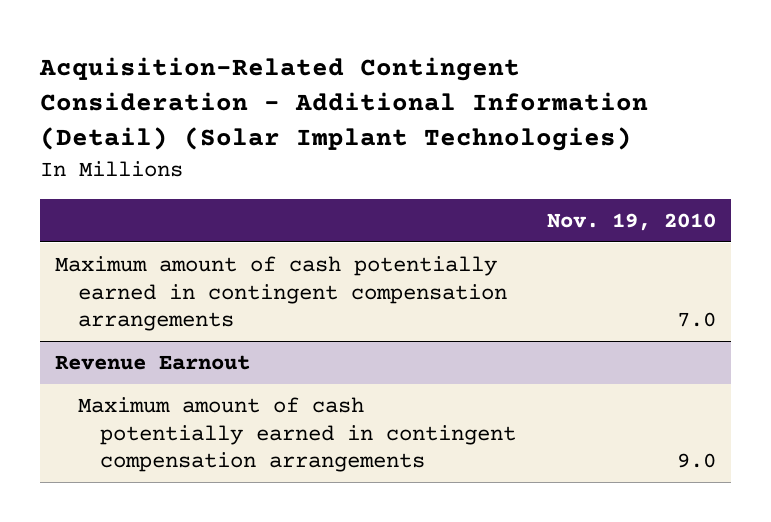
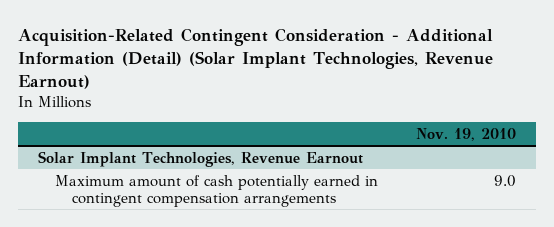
[38,56,648,152] Acquisition-Related Contingent Consideration - Additional Information (Detail) (Solar Implant Technologies) -> [18,28,494,90] Acquisition-Related Contingent Consideration - Additional Information (Detail) (Solar Implant Technologies, Revenue Earnout)
[54,256,507,331] Maximum amount of cash potentially earned in contingent compensation arrangements -> none
[54,355,250,371] Revenue Earnout -> none
none -> [37,150,363,167] Solar Implant Technologies, Revenue Earnout

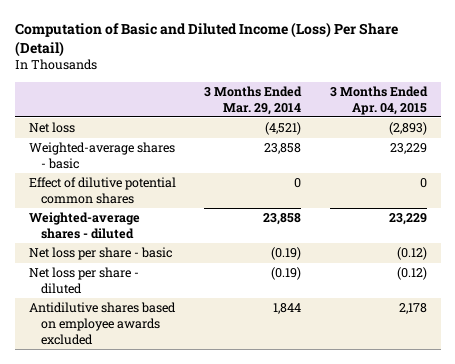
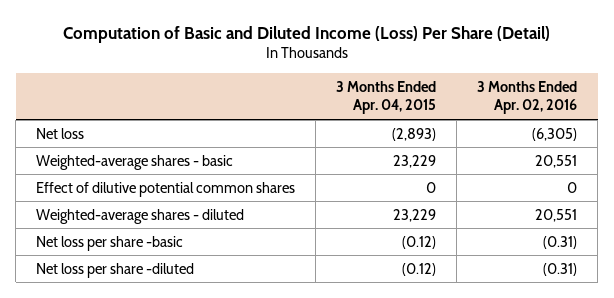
[204,85,303,115] 3 Months Ended Mar. 29, 2014 -> none
none -> [477,80,578,115] 3 Months Ended Apr. 02, 2016
[28,302,176,345] Antidilutive shares based on employee awards excluded -> none
[28,247,172,261] Net loss per share - basic -> [36,235,184,251] Net loss per share -basic
[28,267,139,294] Net loss per share - diluted -> [36,262,195,278] Net loss per share -diluted

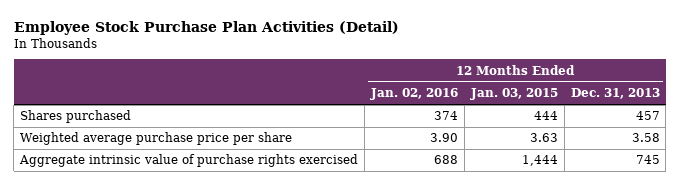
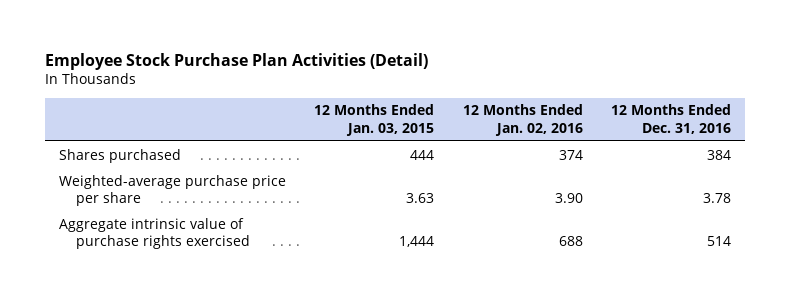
[570,88,660,100] Dec. 31, 2013 -> none
none -> [610,104,731,134] 12 Months Ended Dec. 31, 2016
[20,132,293,146] Weighted average purchase price per share -> [58,174,286,207] Weighted-average purchase price per share

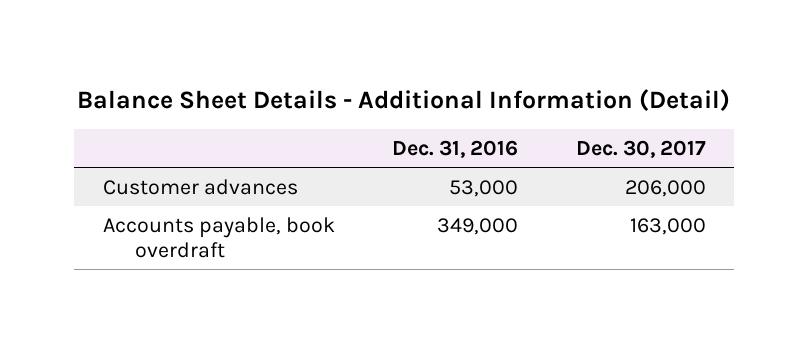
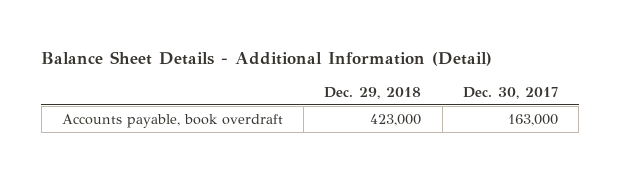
[392,140,519,159] Dec. 31, 2016 -> none
none -> [324,86,422,99] Dec. 29, 2018
[102,178,298,195] Customer advances -> none

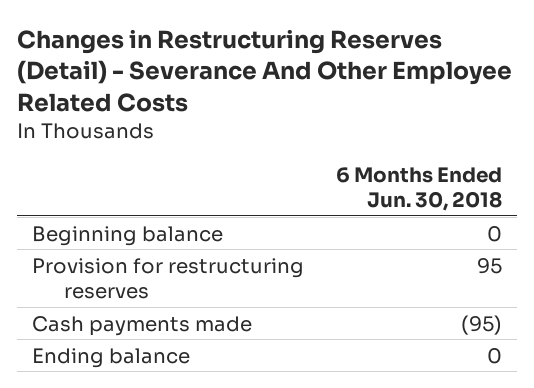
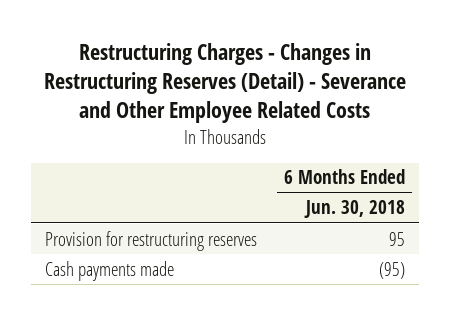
[16,29,512,112] Changes in Restructuring Reserves (Detail) - Severance And Other Employee Related Costs -> [43,42,406,124] Restructuring Charges - Changes in Restructuring Reserves (Detail) - Severance and Other Employee Related Costs
[32,225,224,246] Beginning balance -> none
[32,347,191,368] Ending balance -> none

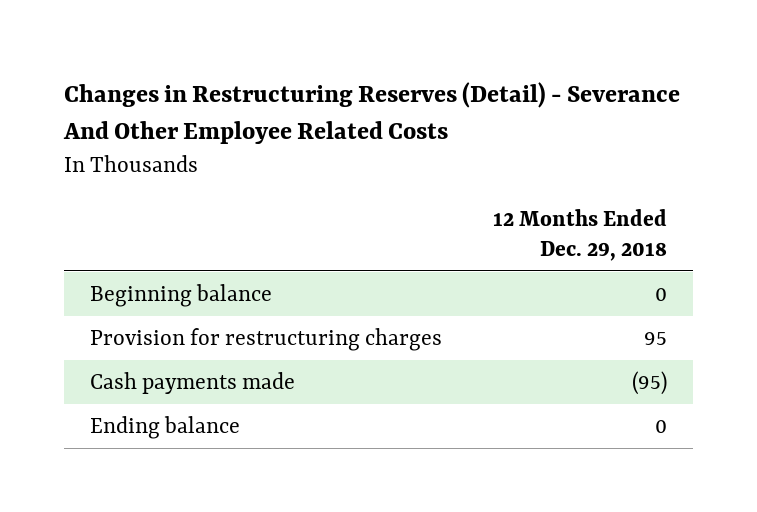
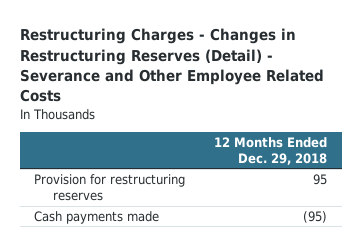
[62,81,680,145] Changes in Restructuring Reserves (Detail) - Severance And Other Employee Related Costs -> [20,28,325,103] Restructuring Charges - Changes in Restructuring Reserves (Detail) - Severance and Other Employee Related Costs
[89,284,272,308] Beginning balance -> none
[89,328,442,352] Provision for restructuring charges -> [34,173,186,202] Provision for restructuring reserves
[89,416,240,440] Ending balance -> none

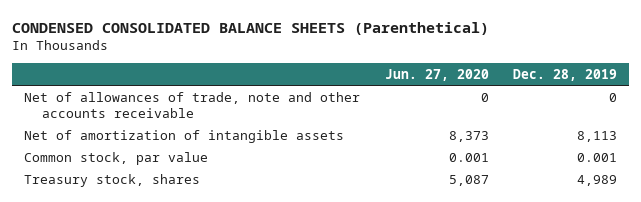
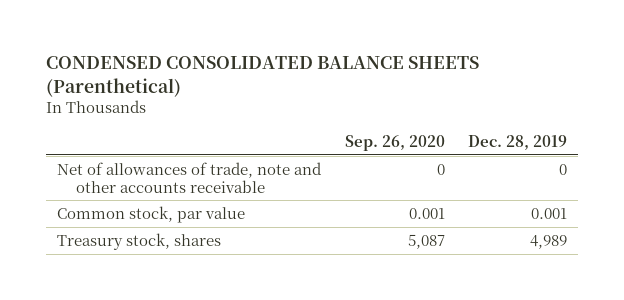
[384,69,489,82] Jun. 27, 2020 -> none
none -> [344,134,445,151] Sep. 26, 2020
[24,129,345,143] Net of amortization of intangible assets -> none

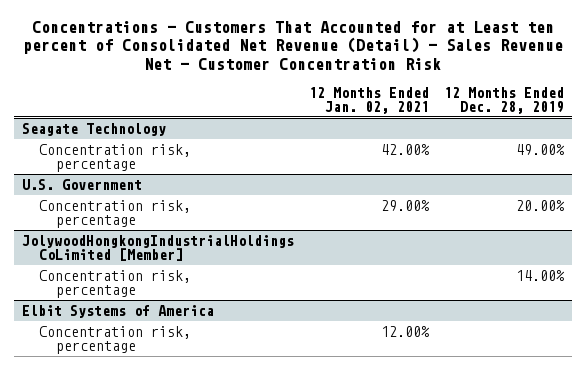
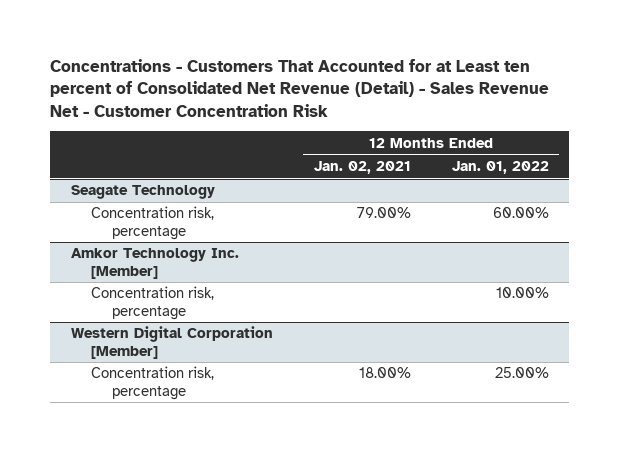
[444,86,565,114] 12 Months Ended Dec. 28, 2019 -> none
none -> [451,160,549,174] Jan. 01, 2022
[39,199,192,229] Concentration risk, percentage -> none
[21,234,294,262] JolywoodHongkongIndustrialHoldings CoLimited [Member] -> none
[381,143,431,155] 42.00% -> [356,207,411,219] 79.00%
[21,178,142,190] U.S. Government -> [70,248,239,279] Amkor Technology Inc. [Member]
[21,304,214,318] Elbit Systems of America -> [70,326,273,359] Western Digital Corporation [Member]
[381,325,431,337] 12.00% -> [358,367,411,379] 18.00%

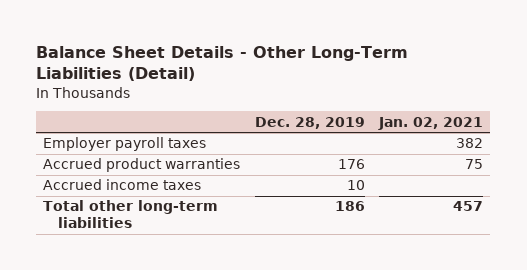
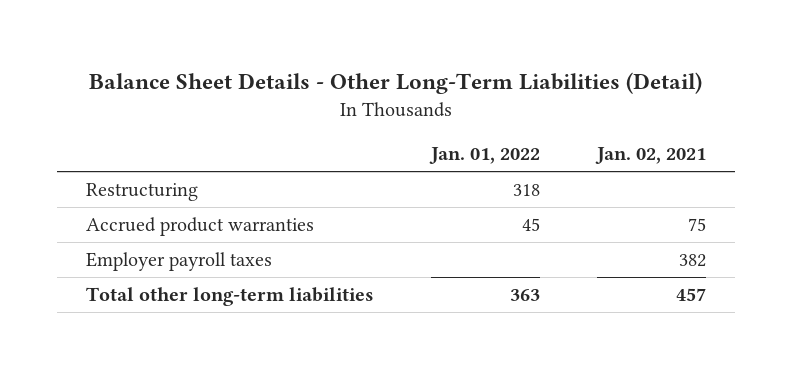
[254,116,365,129] Dec. 28, 2019 -> none
none -> [429,147,541,165] Jan. 01, 2022
none -> [85,183,198,202] Restructuring
[43,179,202,191] Accrued income taxes -> none
[43,137,207,152] Employer payroll taxes -> [85,252,272,272] Employer payroll taxes

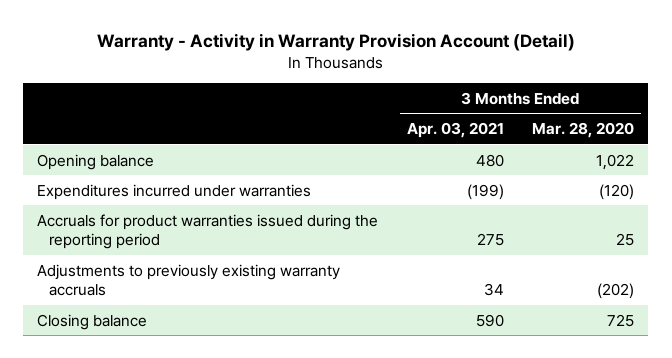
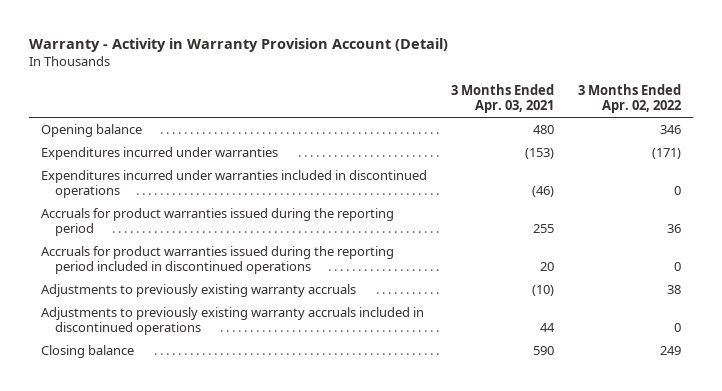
[532,122,635,139] Mar. 28, 2020 -> none
none -> [578,84,682,114] 3 Months Ended Apr. 02, 2022
[466,183,504,200] (199) -> [525,148,555,160] (153)
none -> [41,170,428,199] Expenditures incurred under warranties included in discontinued operations
[476,232,504,246] 275 -> [533,224,555,234] 255
none -> [41,246,395,275] Accruals for product warranties issued during the reporting period included in discontinued operations
[483,282,504,296] 34 -> [532,285,555,297] (10)
none -> [41,307,425,336] Adjustments to previously existing warranty accruals included in discontinued operations

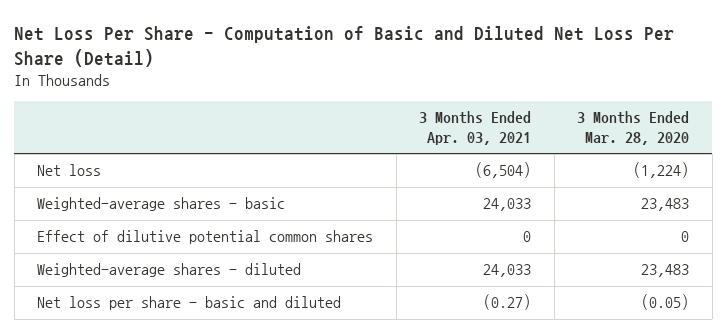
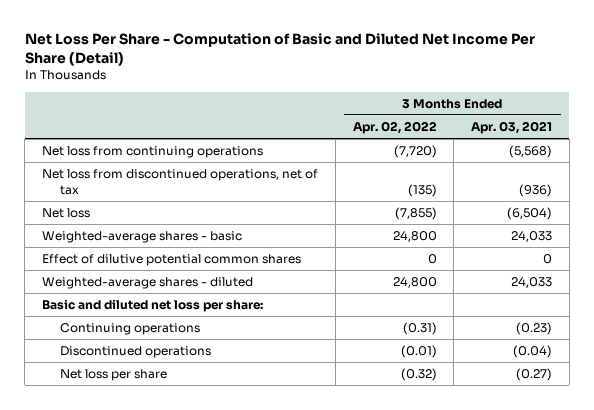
[14,25,675,67] Net Loss Per Share - Computation of Basic and Diluted Net Loss Per Share (Detail) -> [24,32,535,66] Net Loss Per Share - Computation of Basic and Diluted Net Income Per Share (Detail)
[577,111,690,146] 3 Months Ended Mar. 28, 2020 -> none
none -> [352,121,437,135] Apr. 02, 2022
none -> [42,146,264,159] Net loss from continuing operations
none -> [42,169,319,195] Net loss from discontinued operations, net of tax
none -> [42,299,264,313] Basic and diluted net loss per share:
none -> [60,323,201,336] Continuing operations
none -> [60,346,212,359] Discontinued operations
[37,296,342,311] Net loss per share - basic and diluted -> [60,369,168,382] Net loss per share

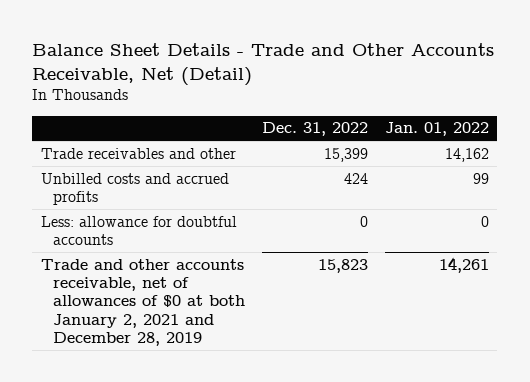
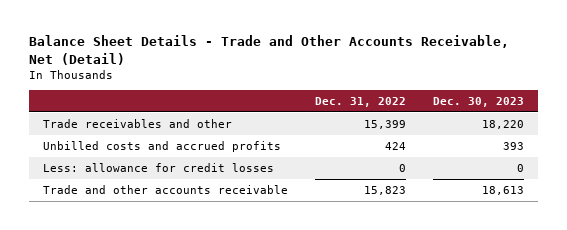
[384,122,489,137] Jan. 01, 2022 -> none
none -> [433,97,525,108] Dec. 30, 2023
[40,215,237,246] Less: allowance for doubtful accounts -> [42,162,274,172] Less: allowance for credit losses
[40,258,245,347] Trade and other accounts receivable, net of allowances of $0 at both January 2, 2021 and December 28, 2019 -> [42,184,288,194] Trade and other accounts receivable

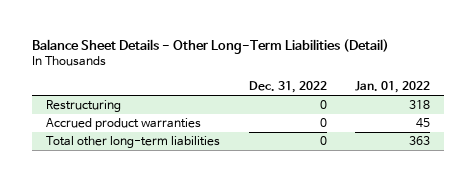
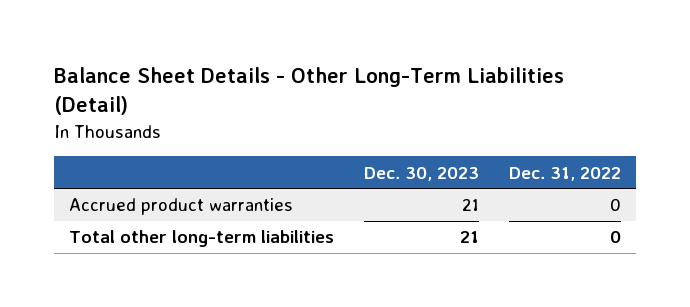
[355,80,431,93] Jan. 01, 2022 -> none
none -> [364,166,480,181] Dec. 30, 2023
[46,100,122,113] Restructuring -> none

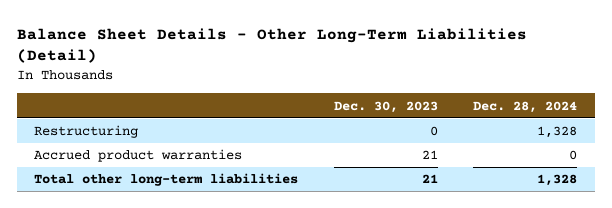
[508,166,621,181] Dec. 31, 2022 -> none
none -> [473,100,578,113] Dec. 28, 2024
none -> [34,125,139,139] Restructuring

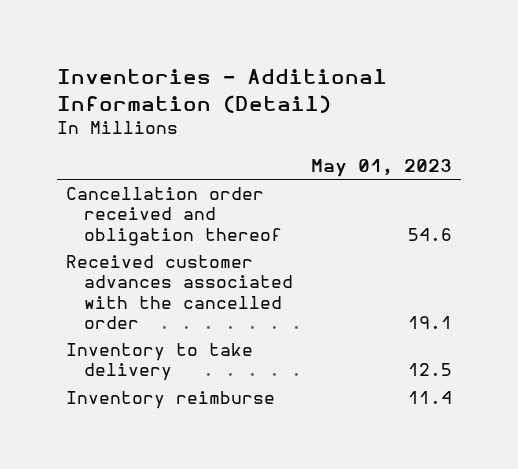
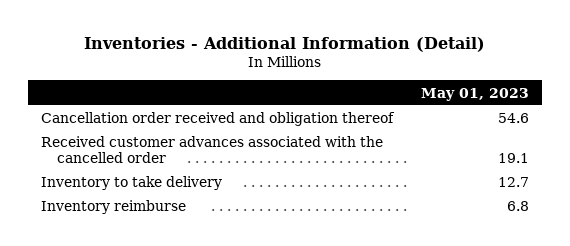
[408,363,453,377] 12.5 -> [497,177,529,188] 12.7
[408,391,453,405] 11.4 -> [506,201,529,212] 6.8

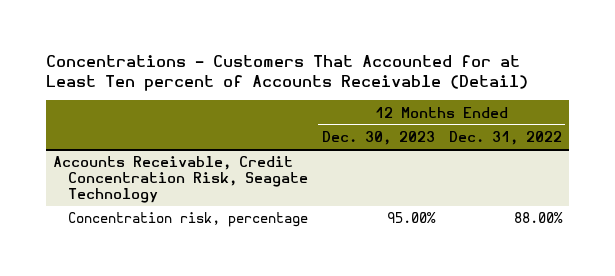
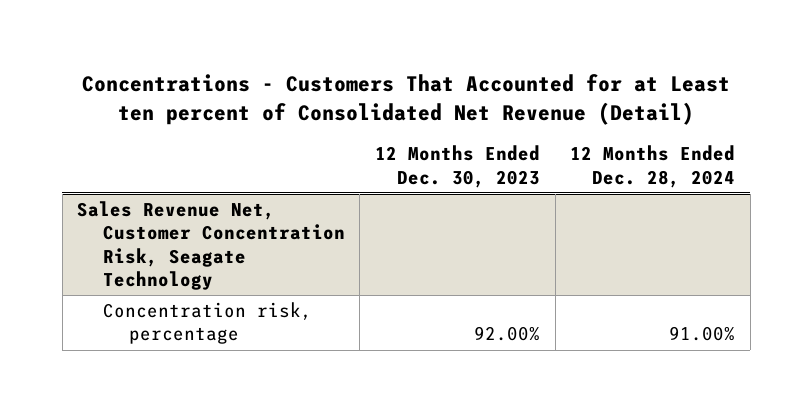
[45,54,528,92] Concentrations - Customers That Accounted for at Least Ten percent of Accounts Receivable (Detail) -> [82,74,731,125] Concentrations - Customers That Accounted for at Least ten percent of Consolidated Net Revenue (Detail)
[448,130,562,145] Dec. 31, 2022 -> none
none -> [570,145,736,188] 12 Months Ended Dec. 28, 2024
[52,156,308,203] Accounts Receivable, Credit Concentration Risk, Seagate Technology -> none
none -> [77,201,345,290] Sales Revenue Net, Customer Concentration Risk, Seagate Technology
[386,212,436,224] 95.00% -> [474,326,541,342] 92.00%

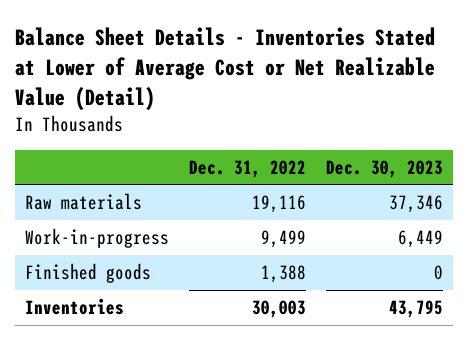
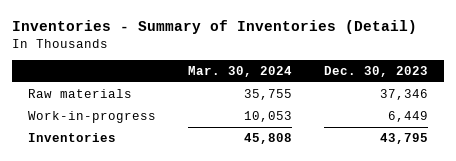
[15,27,436,111] Balance Sheet Details - Inventories Stated at Lower of Average Cost or Net Realizable Value (Detail) -> [11,20,417,35] Inventories - Summary of Inventories (Detail)
[189,159,307,178] Dec. 31, 2022 -> none
none -> [187,66,292,78] Mar. 30, 2024
[25,263,152,284] Finished goods -> none

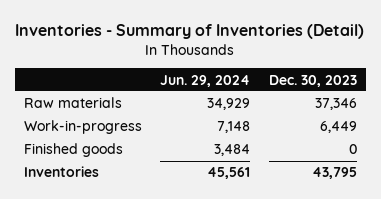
[187,66,292,78] Mar. 30, 2024 -> none
none -> [160,74,251,87] Jun. 29, 2024
none -> [23,143,123,158] Finished goods

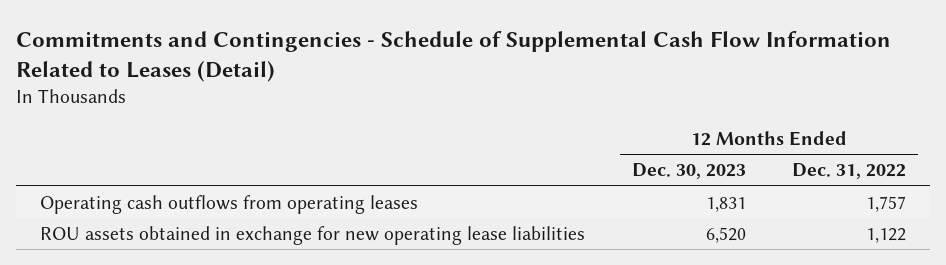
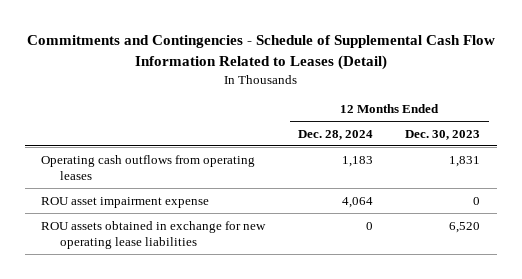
[792,163,907,180] Dec. 31, 2022 -> none
none -> [297,129,373,140] Dec. 28, 2024
none -> [41,196,210,208] ROU asset impairment expense

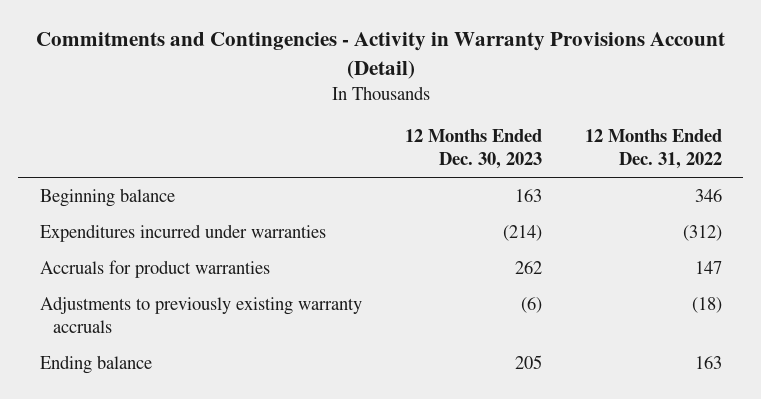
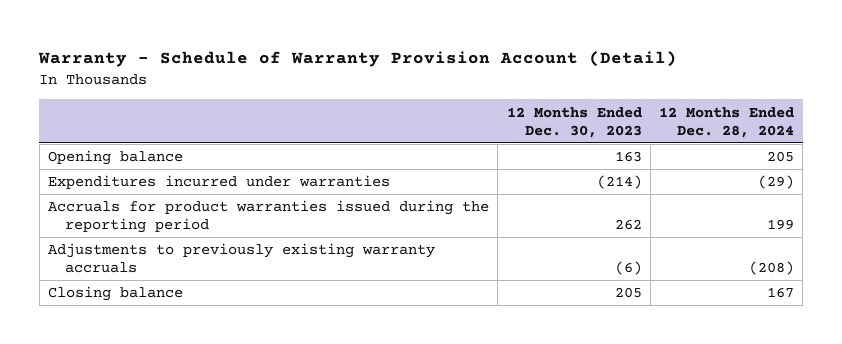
[35,32,725,79] Commitments and Contingencies - Activity in Warranty Provisions Account (Detail) -> [38,51,678,68] Warranty - Schedule of Warranty Provision Account (Detail)
[584,129,722,170] 12 Months Ended Dec. 31, 2022 -> none
none -> [659,106,795,138] 12 Months Ended Dec. 28, 2024
[39,188,175,208] Beginning balance -> [48,150,184,166] Opening balance
[39,260,270,279] Accruals for product warranties -> [48,200,490,234] Accruals for product warranties issued during the reporting period
[39,355,152,375] Ending balance -> [48,286,184,302] Closing balance

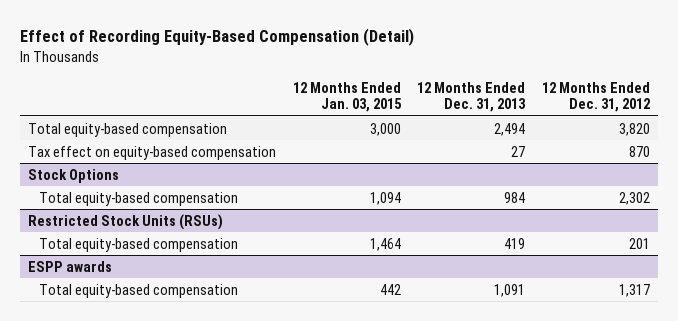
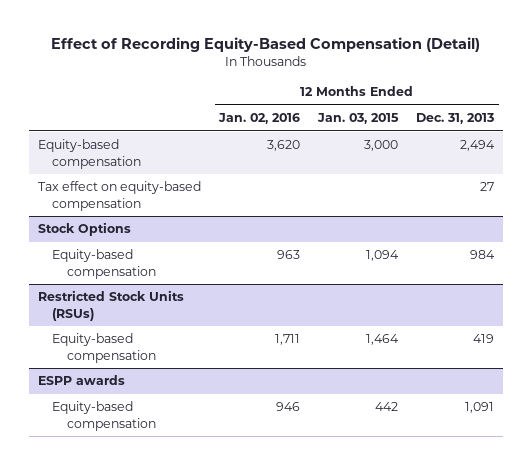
[542,81,651,113] 12 Months Ended Dec. 31, 2012 -> none
none -> [218,113,301,125] Jan. 02, 2016
[28,122,228,137] Total equity-based compensation -> [38,139,142,169] Equity-based compensation
[38,191,238,206] Total equity-based compensation -> [52,249,156,279] Equity-based compensation
[38,237,238,252] Total equity-based compensation -> [52,333,156,363] Equity-based compensation
[38,283,238,298] Total equity-based compensation -> [52,401,156,431] Equity-based compensation

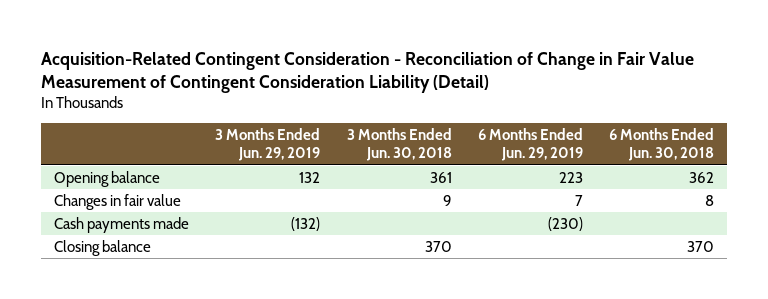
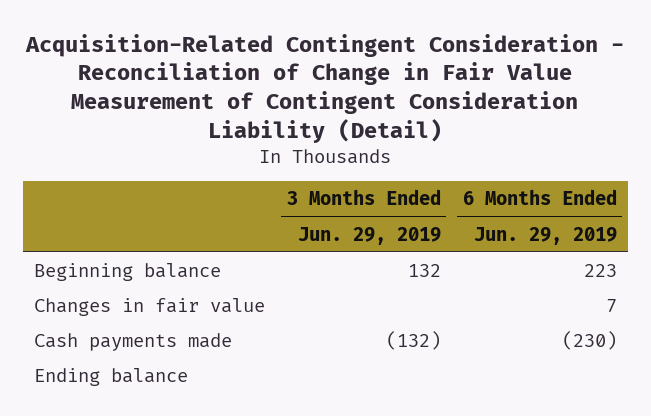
[346,128,452,162] 3 Months Ended Jun. 30, 2018 -> none
[609,128,715,162] 6 Months Ended Jun. 30, 2018 -> none
[54,170,161,187] Opening balance -> [33,263,221,282] Beginning balance
[54,239,152,256] Closing balance -> [33,368,188,387] Ending balance

